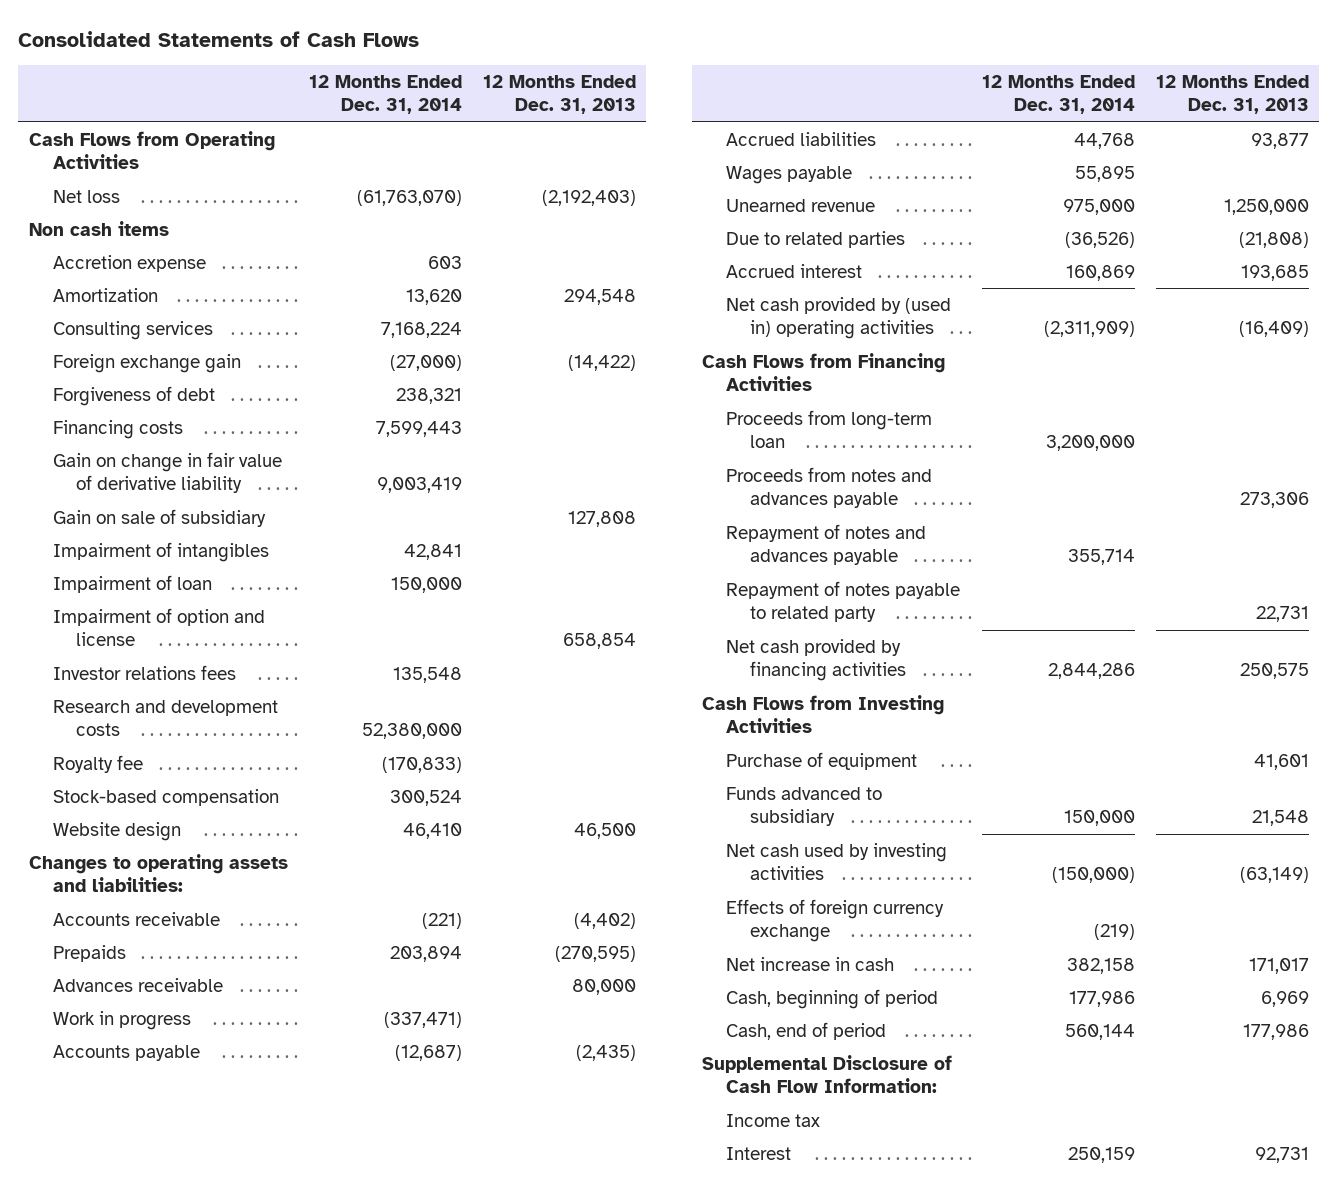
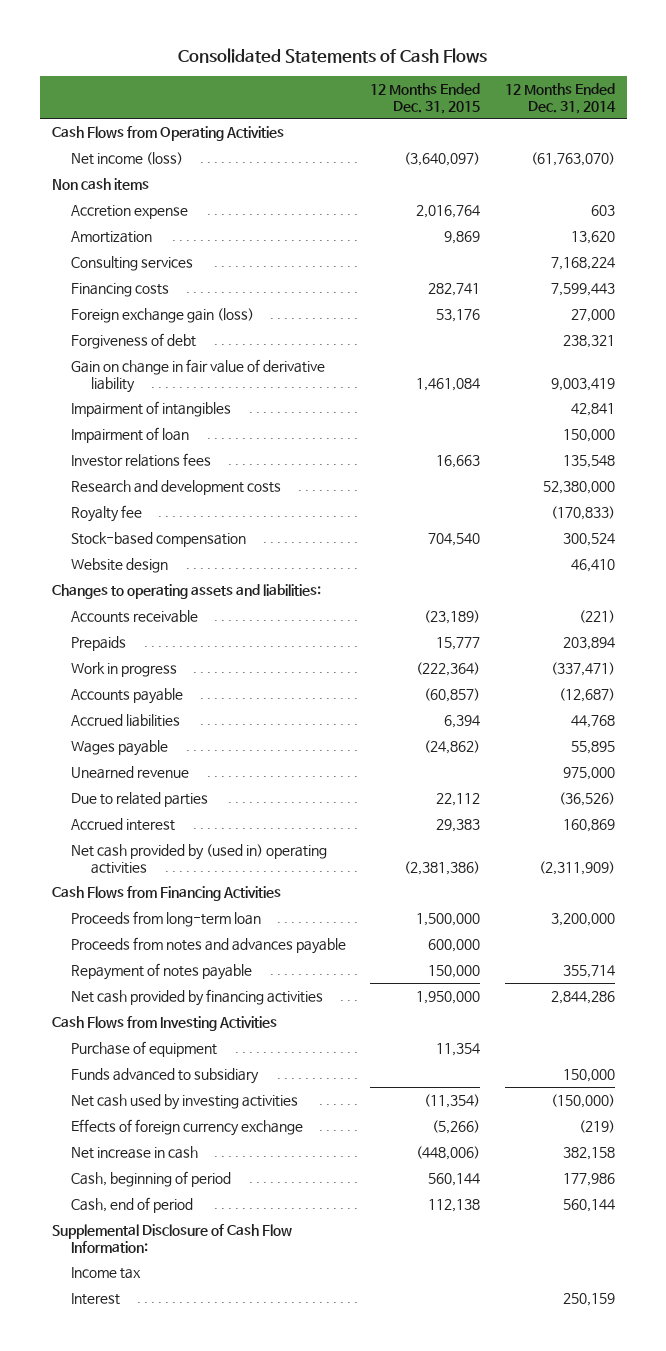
[482,74,636,115] 12 Months Ended Dec. 31, 2013 -> none
none -> [370,82,481,114] 12 Months Ended Dec. 31, 2015
[52,189,120,203] Net loss -> [71,151,184,165] Net income (loss)
[52,353,241,373] Foreign exchange gain -> none
none -> [71,307,255,323] Foreign exchange gain (loss)
[52,385,215,406] Forgiveness of debt -> [71,332,197,349] Forgiveness of debt
[52,508,266,527] Gain on sale of subsidiary -> none
[52,607,265,647] Impairment of option and license -> none
[52,977,223,992] Advances receivable -> none
[725,580,960,623] Repayment of notes payable to related party -> none
[725,523,926,566] Repayment of notes and advances payable -> [71,962,253,980] Repayment of notes payable

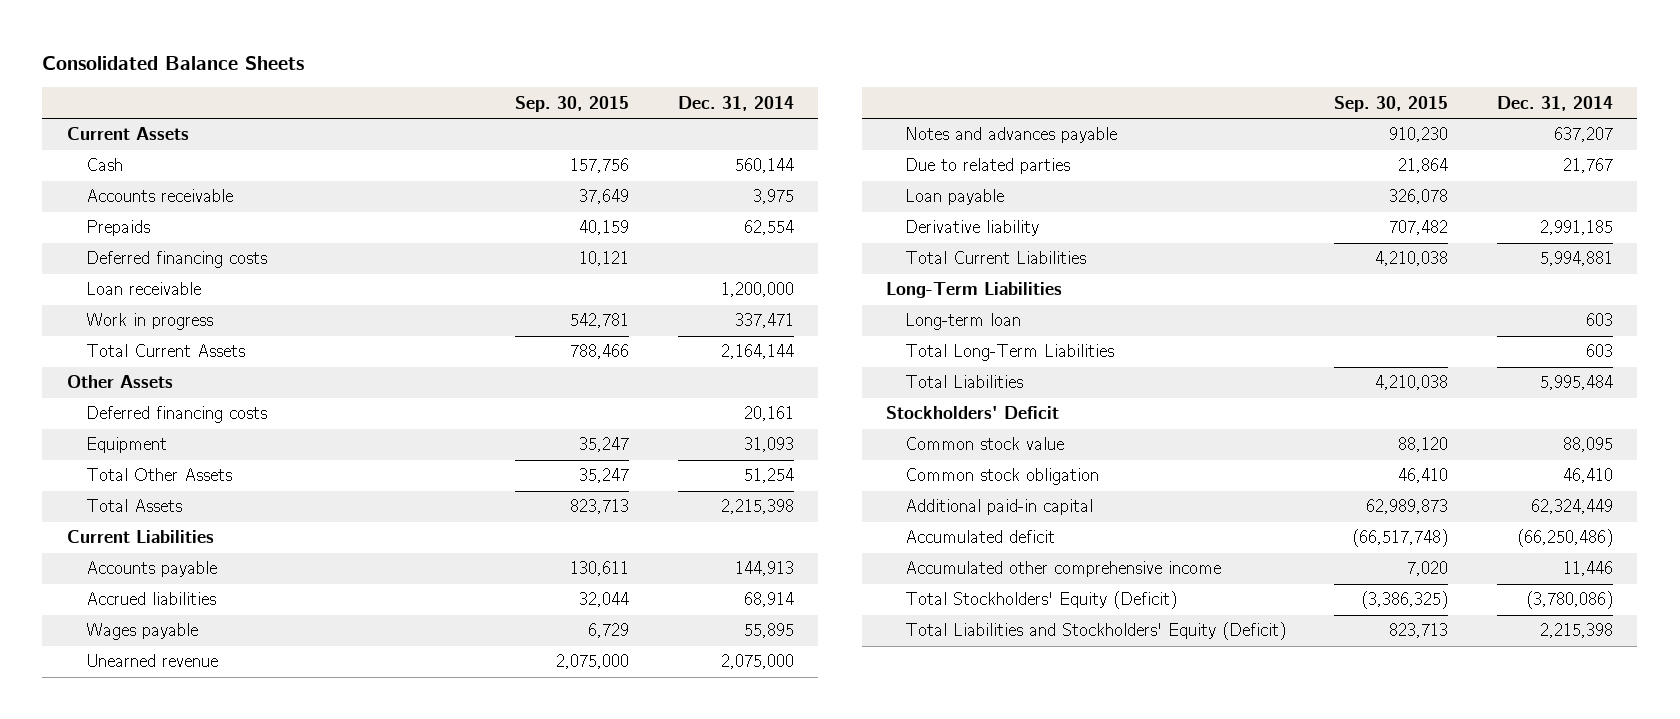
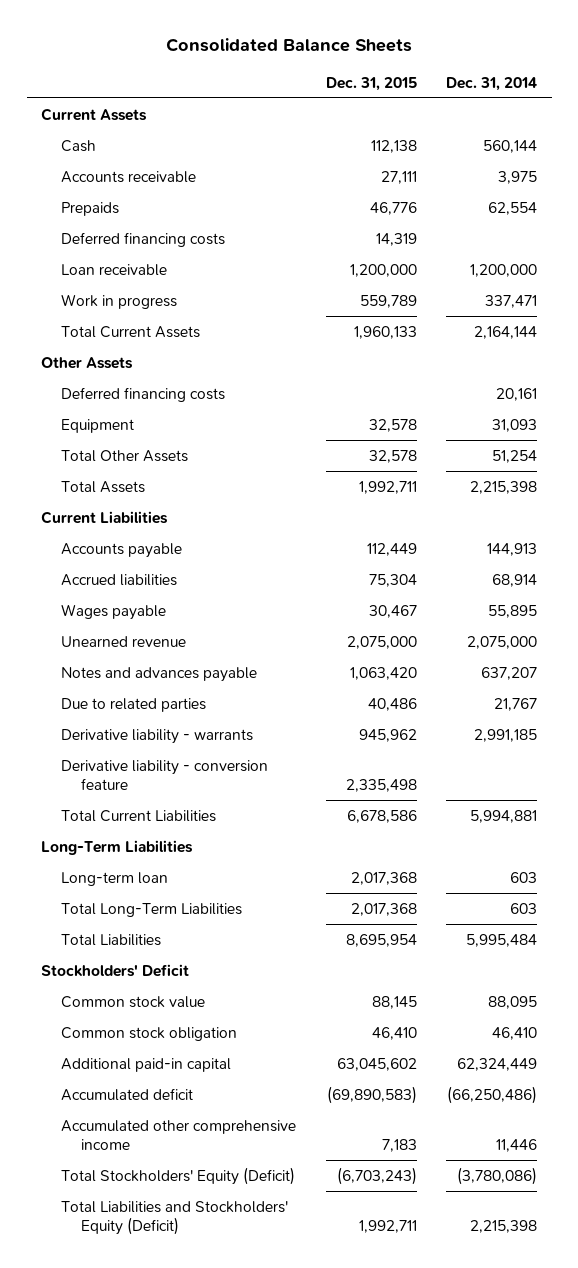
[515,95,630,112] Sep. 30, 2015 -> none
none -> [325,76,417,91] Dec. 31, 2015
[904,189,1004,206] Loan payable -> none
[904,220,1039,237] Derivative liability -> [61,728,254,744] Derivative liability - warrants
none -> [61,759,269,791] Derivative liability - conversion feature

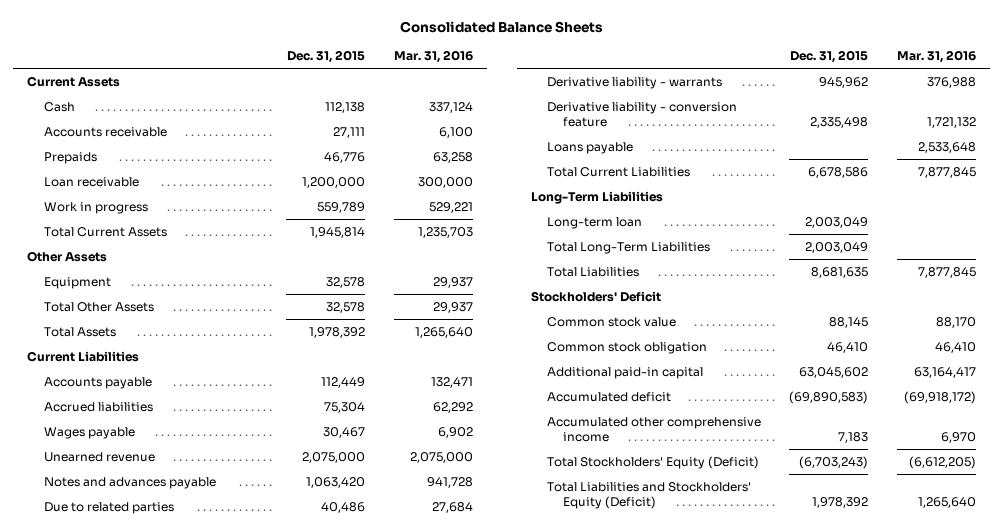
[445,76,537,91] Dec. 31, 2014 -> none
none -> [393,50,473,64] Mar. 31, 2016
[61,231,226,247] Deferred financing costs -> none
[353,325,417,339] 1,960,133 -> [310,226,366,238] 1,945,814
[61,386,226,402] Deferred financing costs -> none
[358,480,417,494] 1,992,711 -> [309,326,366,338] 1,978,392
none -> [546,141,633,154] Loans payable
[350,871,417,885] 2,017,368 -> [805,216,869,228] 2,003,049
[350,902,417,916] 2,017,368 -> [805,241,869,253] 2,003,049
[345,933,417,947] 8,695,954 -> [811,266,869,278] 8,681,635
[358,1220,417,1234] 1,992,711 -> [812,496,869,508] 1,978,392

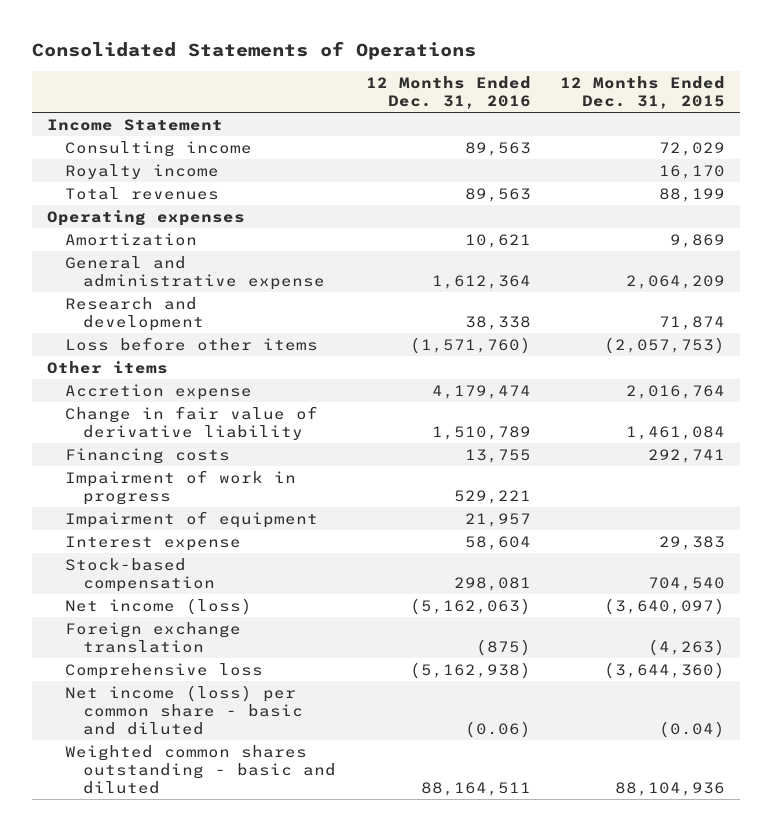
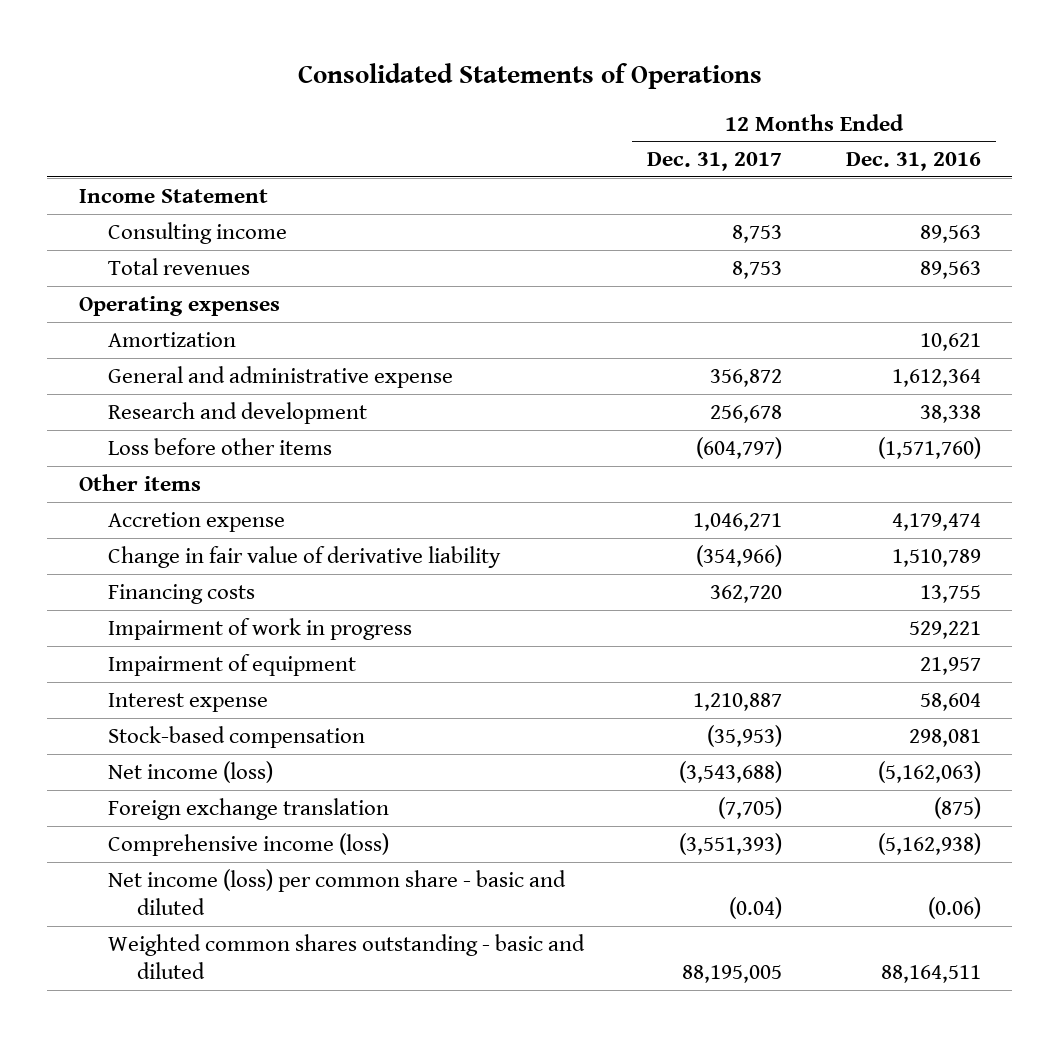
[560,75,726,109] 12 Months Ended Dec. 31, 2015 -> none
none -> [647,152,783,172] Dec. 31, 2017
[65,164,220,180] Royalty income -> none
[65,663,264,680] Comprehensive loss -> [108,832,390,856] Comprehensive income (loss)

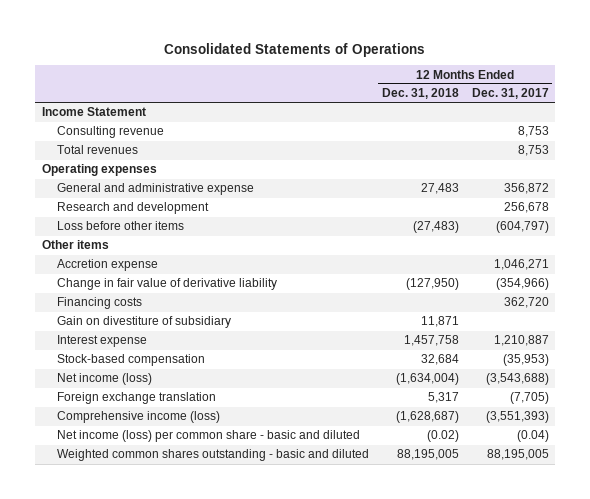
[845,152,981,172] Dec. 31, 2016 -> none
none -> [381,88,459,100] Dec. 31, 2018
[108,221,288,244] Consulting income -> [56,126,164,139] Consulting revenue
[108,331,237,347] Amortization -> none
[108,617,413,640] Impairment of work in progress -> none
[108,653,357,676] Impairment of equipment -> none
none -> [56,316,231,329] Gain on divestiture of subsidiary

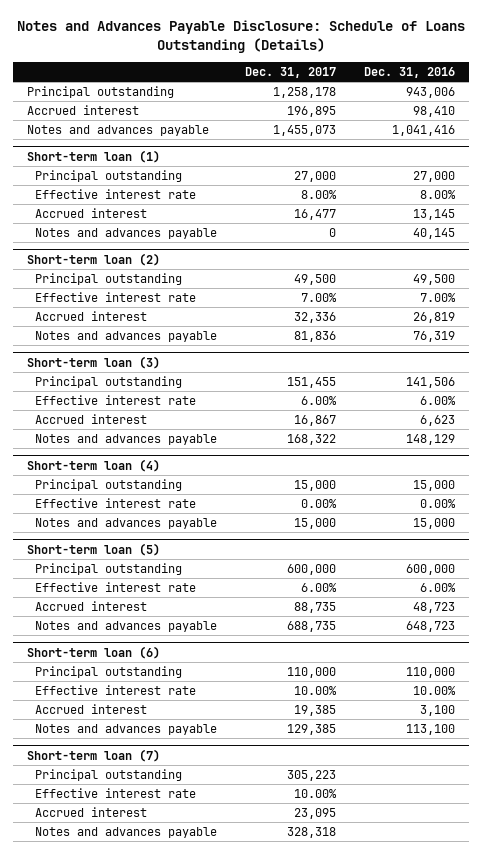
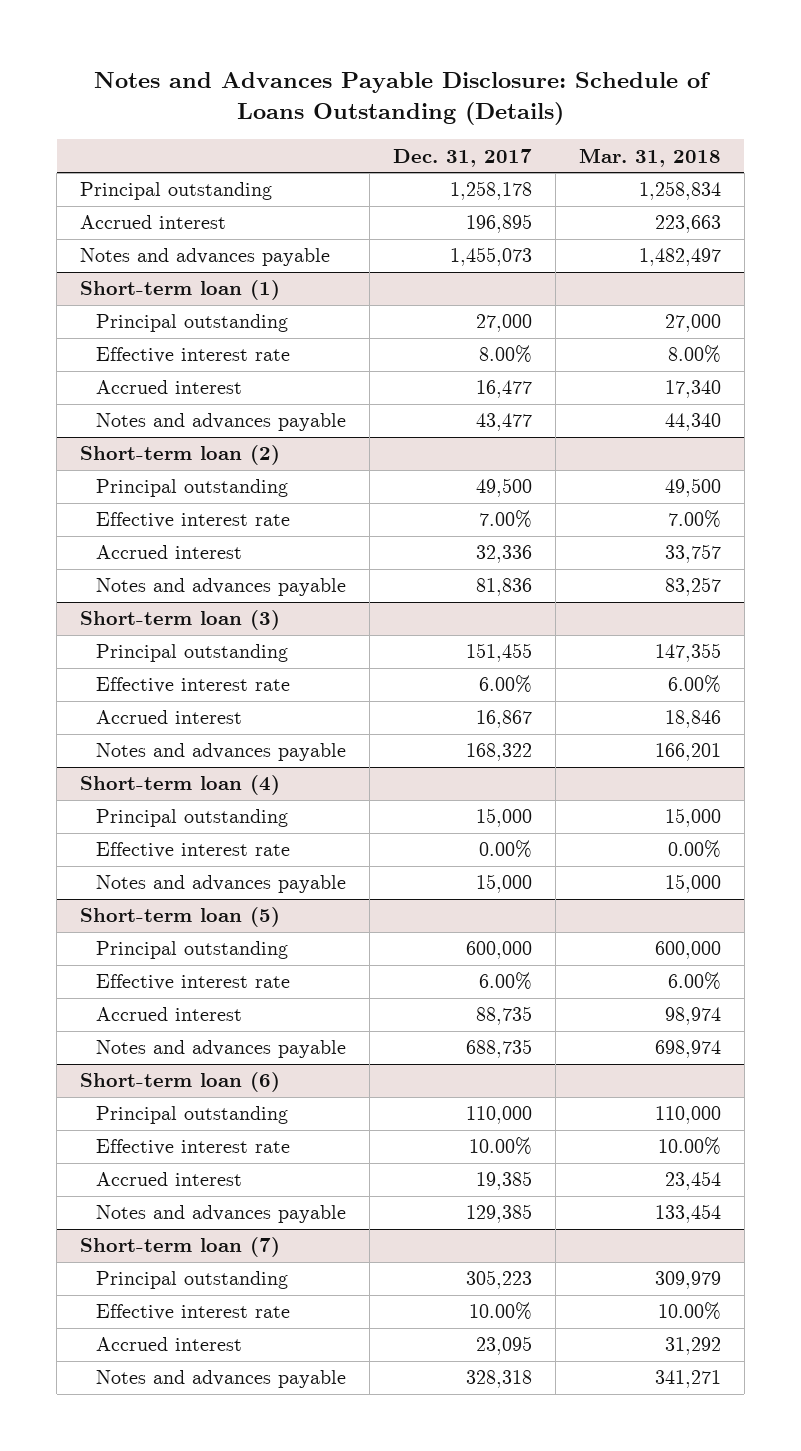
[364,67,456,79] Dec. 31, 2016 -> none
none -> [579,147,722,167] Mar. 31, 2018
[329,228,337,238] 0 -> [476,413,533,432] 43,477

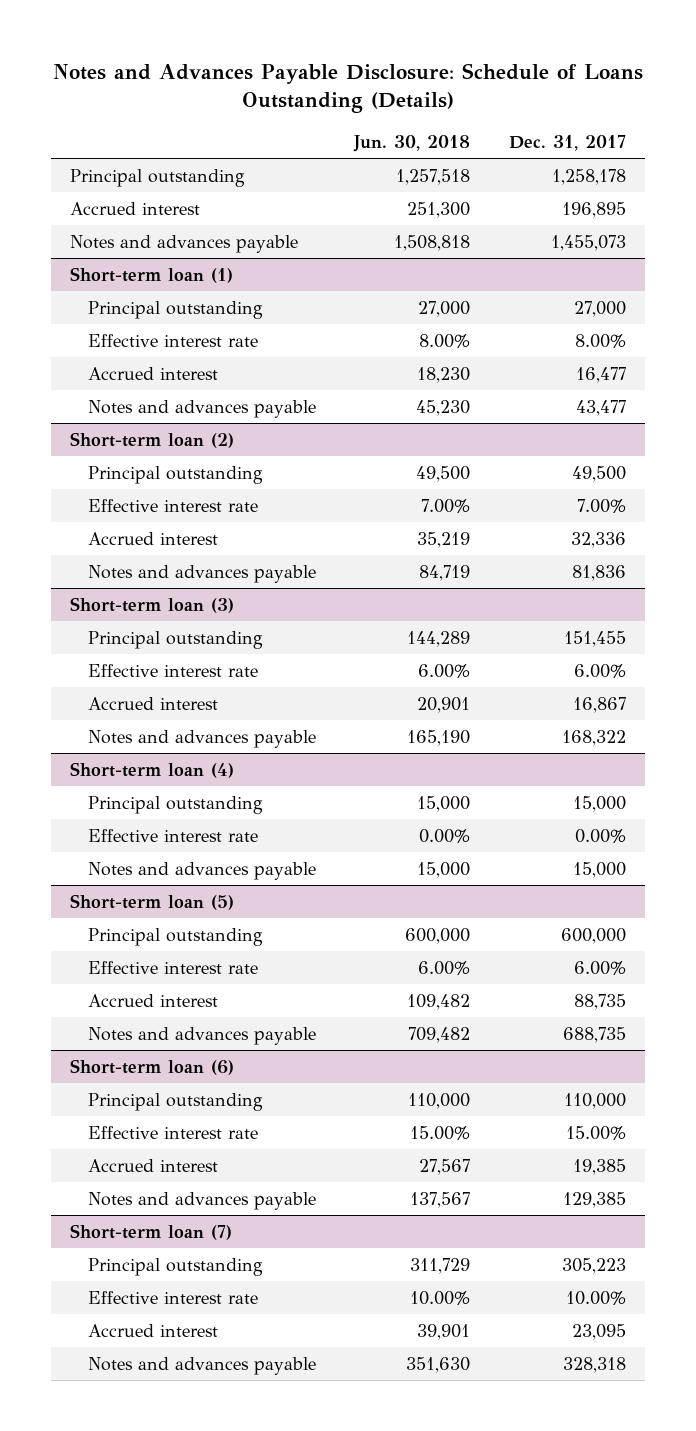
[579,147,722,167] Mar. 31, 2018 -> none
none -> [353,135,471,153] Jun. 30, 2018
[469,1137,533,1156] 10.00% -> [565,1125,626,1140] 15.00%

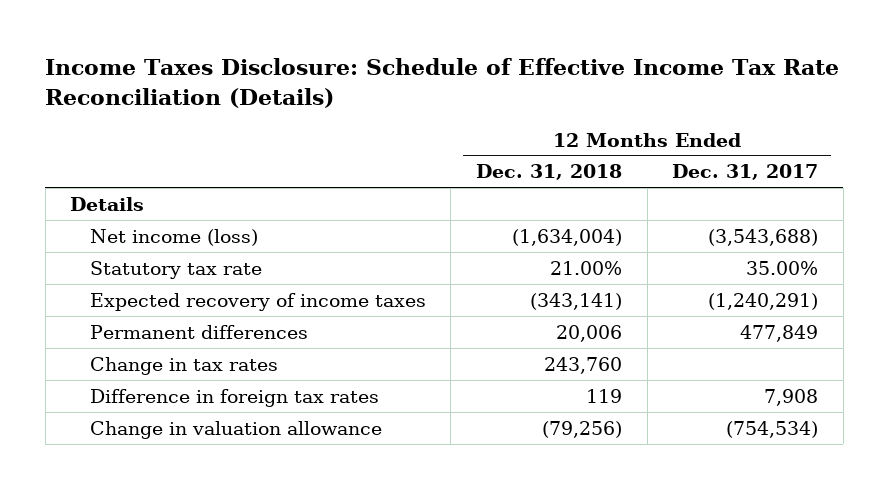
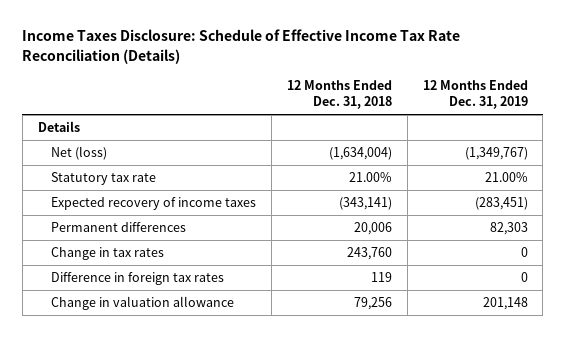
[672,164,819,181] Dec. 31, 2017 -> none
none -> [422,80,528,110] 12 Months Ended Dec. 31, 2019
[89,228,258,246] Net income (loss) -> [50,146,107,161] Net (loss)
[541,420,622,438] (79,256) -> [353,297,392,311] 79,256

